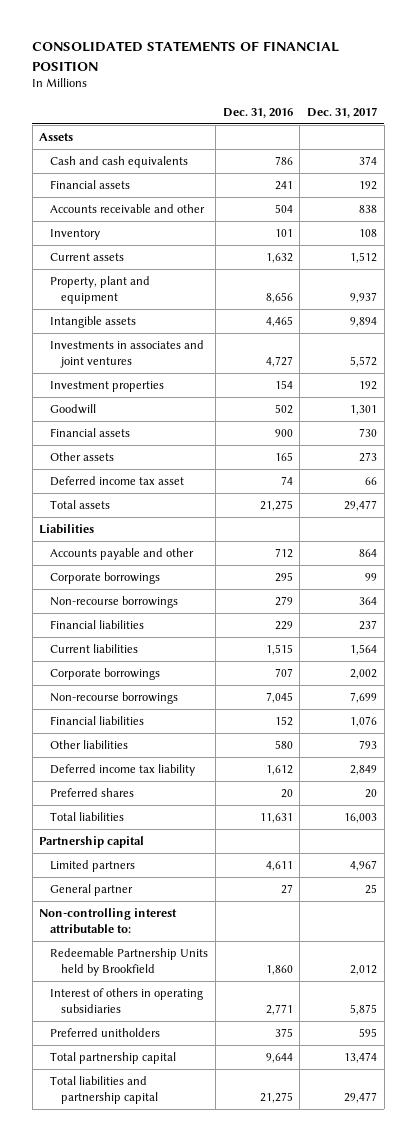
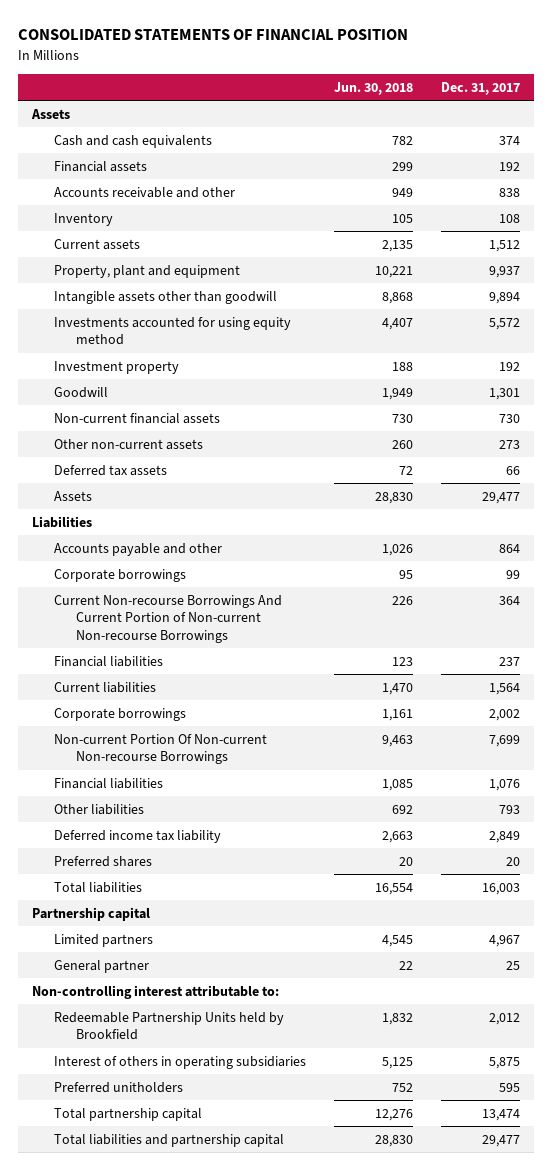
[222,107,293,118] Dec. 31, 2016 -> none
none -> [334,81,414,95] Jun. 30, 2018
[50,315,137,328] Intangible assets -> [54,290,278,304] Intangible assets other than goodwill
[50,339,205,368] Investments in associates and joint ventures -> [54,316,292,346] Investments accounted for using equity method
[50,380,165,392] Investment properties -> [54,360,180,374] Investment property
[50,427,131,437] Financial assets -> [54,412,221,424] Non-current financial assets
[50,451,115,461] Other assets -> [54,438,204,450] Other non-current assets
[50,475,185,486] Deferred income tax asset -> [54,464,168,476] Deferred tax assets
[50,499,111,509] Total assets -> [54,490,93,501] Assets
[50,595,179,608] Non-recourse borrowings -> [54,594,283,644] Current Non-recourse Borrowings And Current Portion of Non-current Non-recourse Borrowings
[50,691,179,704] Non-recourse borrowings -> [54,733,268,765] Non-current Portion Of Non-current Non-recourse Borrowings

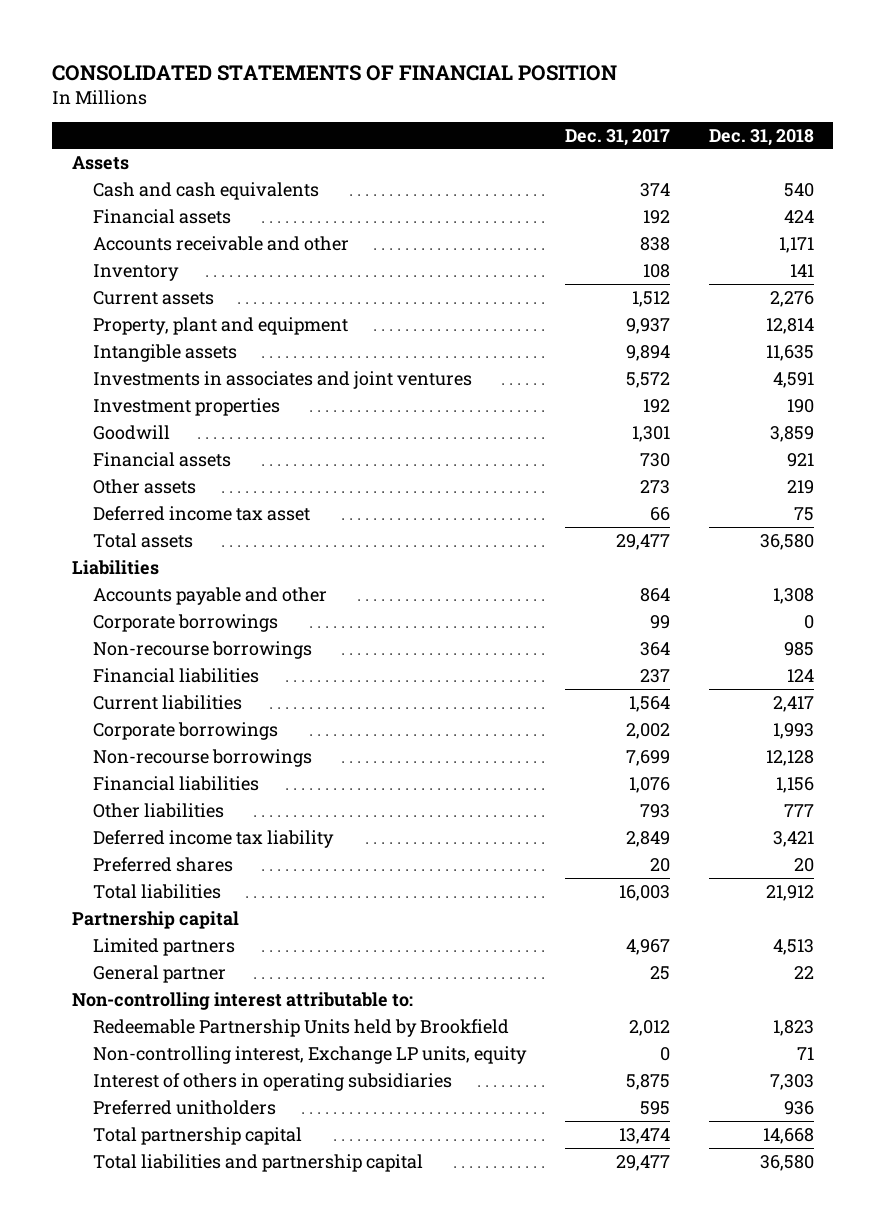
[334,81,414,95] Jun. 30, 2018 -> none
none -> [708,128,814,146] Dec. 31, 2018
[54,290,278,304] Intangible assets other than goodwill -> [92,343,237,362] Intangible assets
[54,316,292,346] Investments accounted for using equity method -> [92,370,472,389] Investments in associates and joint ventures
[54,360,180,374] Investment property -> [92,397,280,416] Investment properties
[54,412,221,424] Non-current financial assets -> [92,451,231,467] Financial assets
[54,438,204,450] Other non-current assets -> [92,478,196,494] Other assets
[54,464,168,476] Deferred tax assets -> [92,505,310,521] Deferred income tax asset
[54,490,93,501] Assets -> [92,532,193,548] Total assets
[54,594,283,644] Current Non-recourse Borrowings And Current Portion of Non-current Non-recourse Borrowings -> [92,640,312,659] Non-recourse borrowings
[54,733,268,765] Non-current Portion Of Non-current Non-recourse Borrowings -> [92,748,312,767] Non-recourse borrowings
none -> [92,1045,527,1064] Non-controlling interest, Exchange LP units, equity

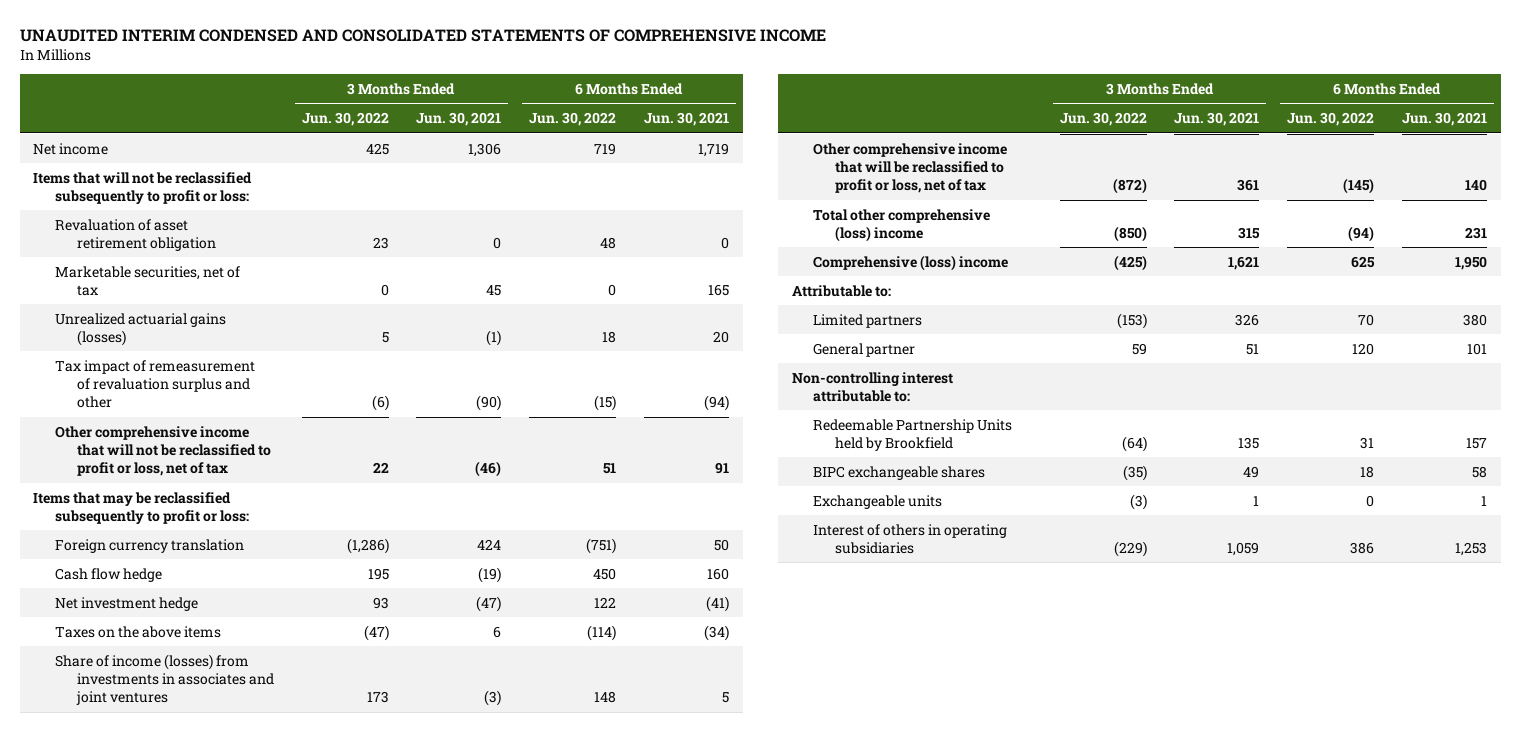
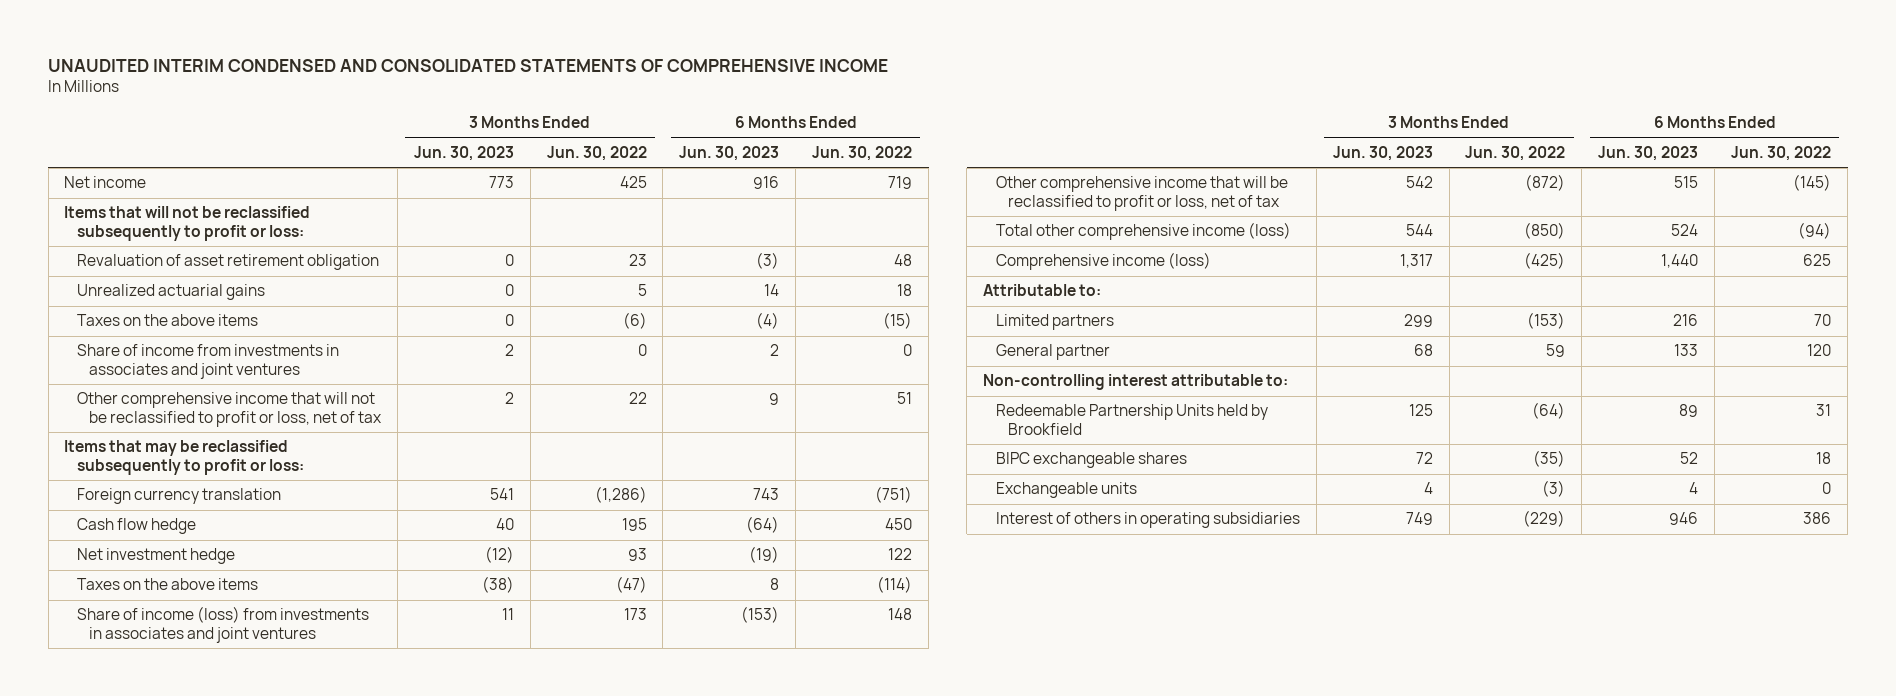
[416,112,502,127] Jun. 30, 2021 -> none
[643,112,729,127] Jun. 30, 2021 -> none
none -> [413,145,514,161] Jun. 30, 2023
none -> [679,145,780,161] Jun. 30, 2023
[55,265,241,296] Marketable securities, net of tax -> none
[55,312,227,346] Unrealized actuarial gains (losses) -> [76,284,265,301] Unrealized actuarial gains
[55,359,256,409] Tax impact of remeasurement of revaluation surplus and other -> [76,314,258,327] Taxes on the above items
none -> [76,344,339,379] Share of income from investments in associates and joint ventures
[55,653,274,706] Share of income (losses) from investments in associates and joint ventures -> [76,606,369,643] Share of income (loss) from investments in associates and joint ventures
[813,208,991,242] Total other comprehensive (loss) income -> [995,222,1291,241] Total other comprehensive income (loss)
[813,254,1009,271] Comprehensive (loss) income -> [995,252,1211,271] Comprehensive income (loss)

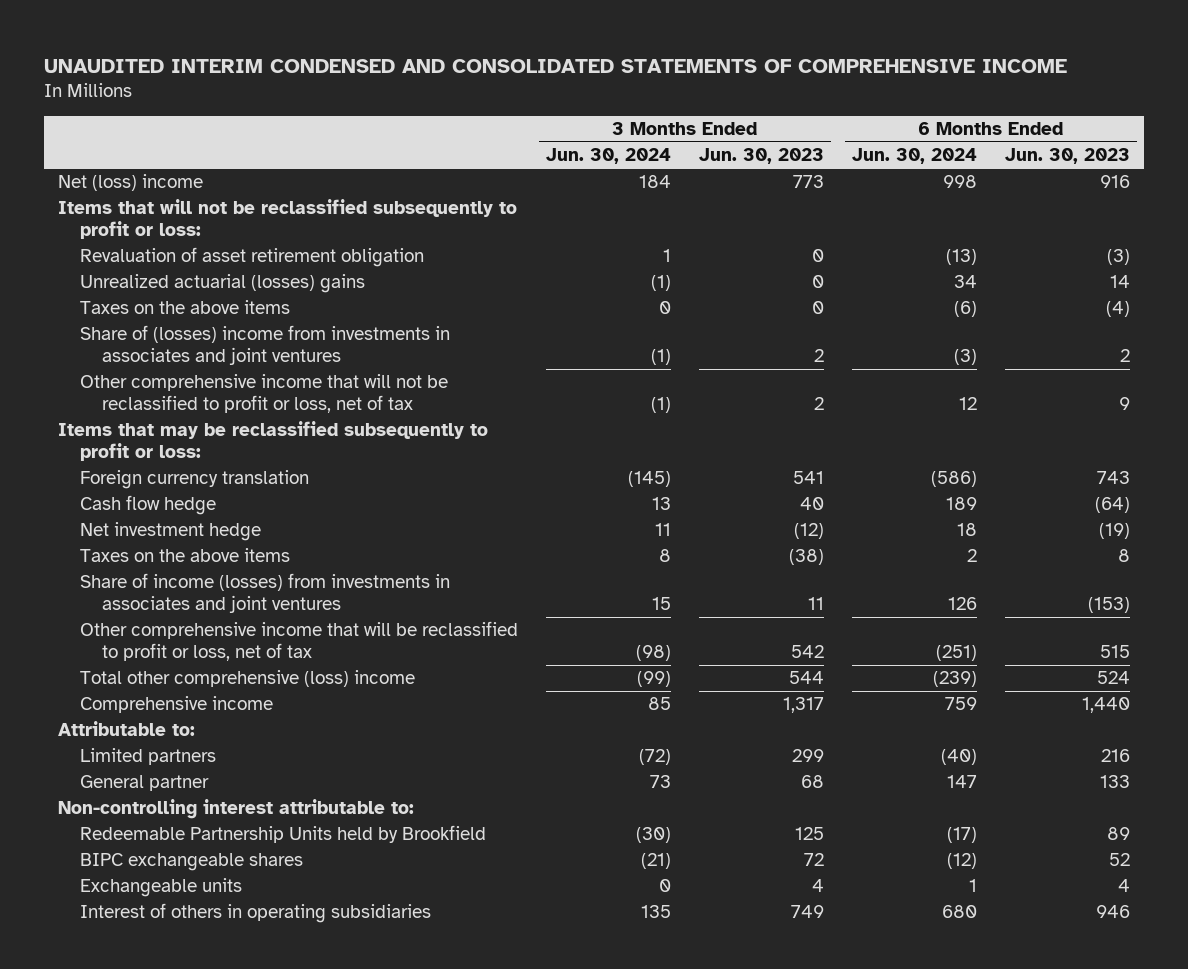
[546,145,647,161] Jun. 30, 2022 -> none
[812,145,913,161] Jun. 30, 2022 -> none
none -> [546,148,672,165] Jun. 30, 2024
none -> [851,148,977,165] Jun. 30, 2024
[64,176,147,189] Net income -> [58,174,204,192] Net (loss) income
[76,284,265,301] Unrealized actuarial gains -> [80,274,366,294] Unrealized actuarial (losses) gains
[76,344,339,379] Share of income from investments in associates and joint ventures -> [80,325,451,366] Share of (losses) income from investments in associates and joint ventures
[76,606,369,643] Share of income (loss) from investments in associates and joint ventures -> [80,573,451,614] Share of income (losses) from investments in associates and joint ventures
[995,222,1291,241] Total other comprehensive income (loss) -> [80,670,416,688] Total other comprehensive (loss) income
[995,252,1211,271] Comprehensive income (loss) -> [80,696,274,714] Comprehensive income

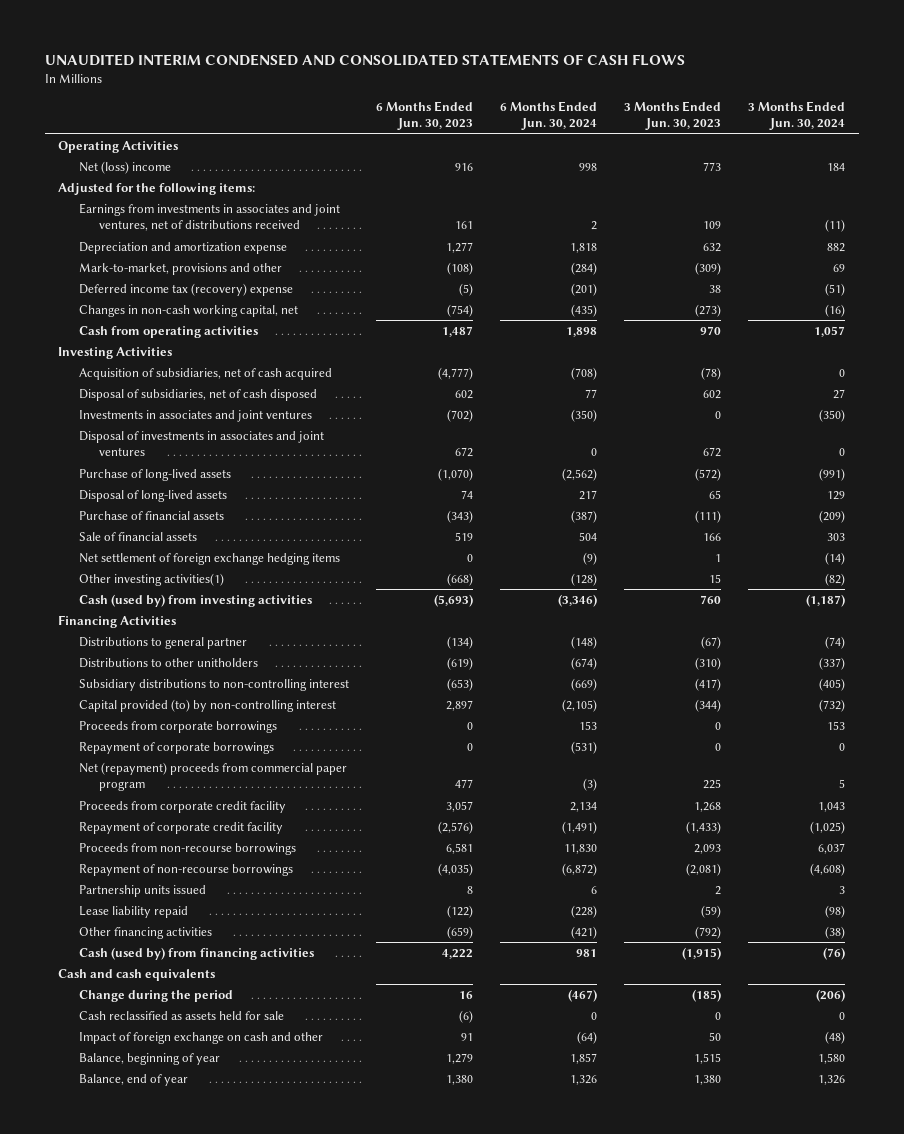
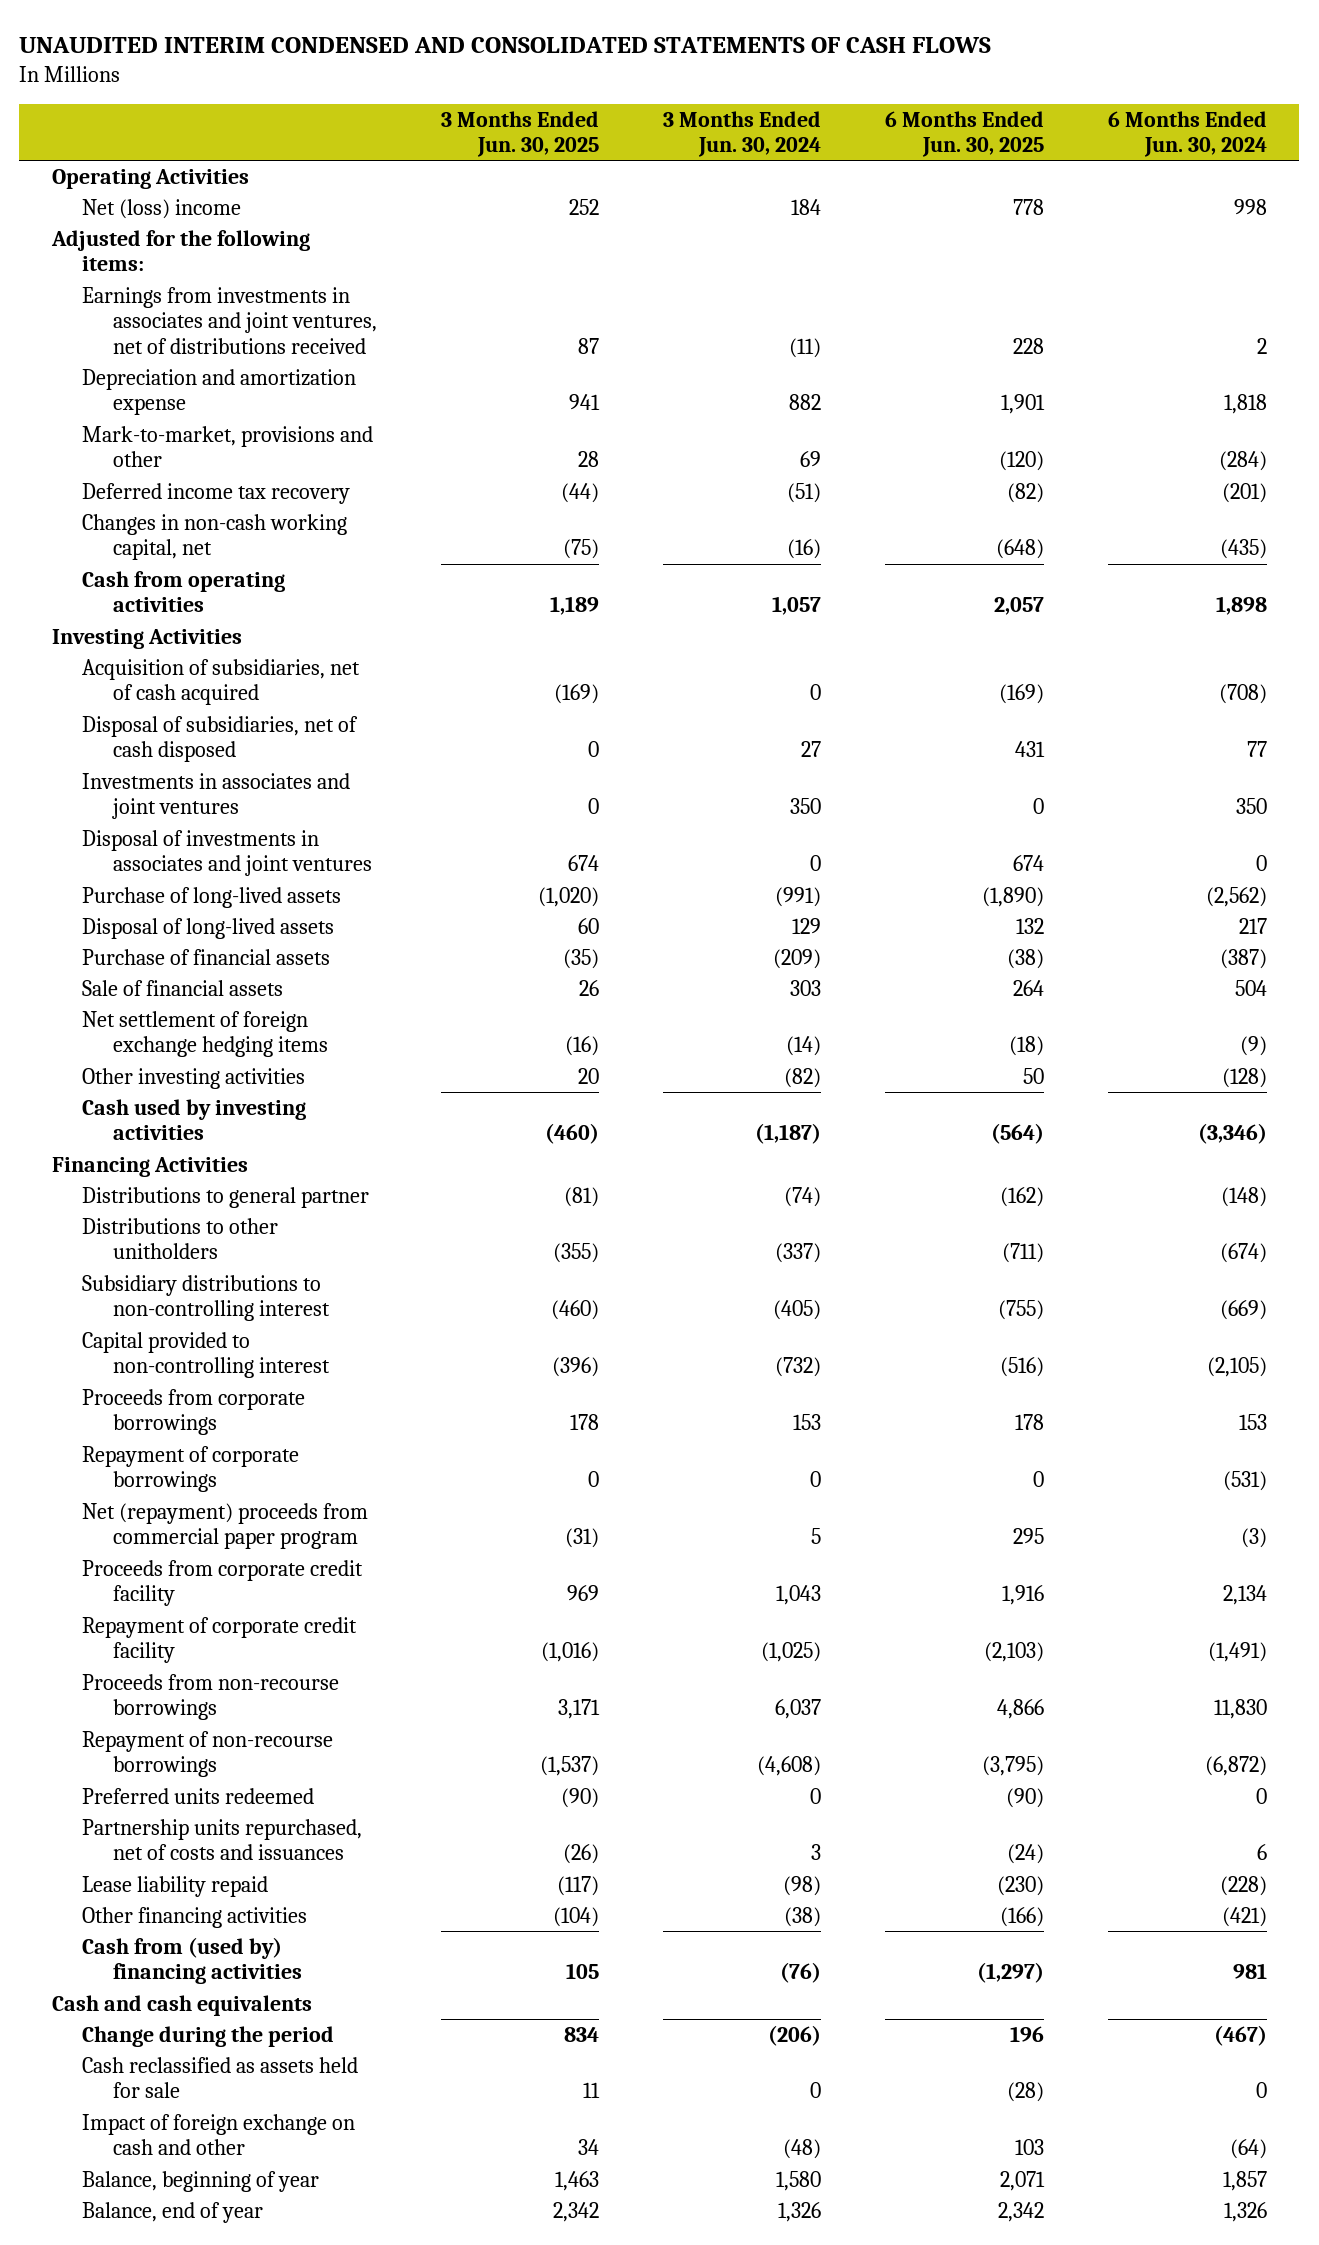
[375,100,473,131] 6 Months Ended Jun. 30, 2023 -> none
[624,100,722,131] 3 Months Ended Jun. 30, 2023 -> none
none -> [440,110,599,157] 3 Months Ended Jun. 30, 2025
none -> [885,110,1045,157] 6 Months Ended Jun. 30, 2025
[78,282,293,296] Deferred income tax (recovery) expense -> [82,482,351,504] Deferred income tax recovery
[570,408,597,422] (350) -> [1236,798,1268,815] 350
[819,408,846,422] (350) -> [790,798,822,815] 350
[78,572,224,586] Other investing activities(1) -> [82,1067,306,1089] Other investing activities
[78,593,312,607] Cash (used by) from investing activities -> [82,1098,307,1141] Cash used by investing activities
[78,698,336,712] Capital provided (to) by non-controlling interest -> [82,1331,330,1379] Capital provided to non-controlling interest
[78,884,206,897] Partnership units issued -> none
none -> [82,1787,315,1804] Preferred units redeemed
none -> [82,1818,363,1861] Partnership units repurchased, net of costs and issuances
[78,946,314,960] Cash (used by) from financing activities -> [82,1936,302,1985] Cash from (used by) financing activities

